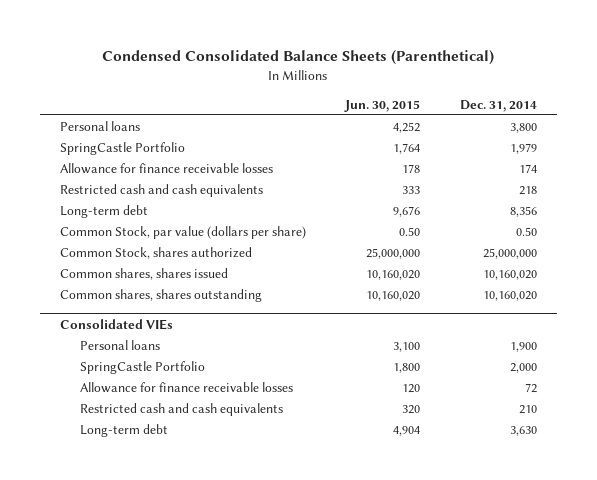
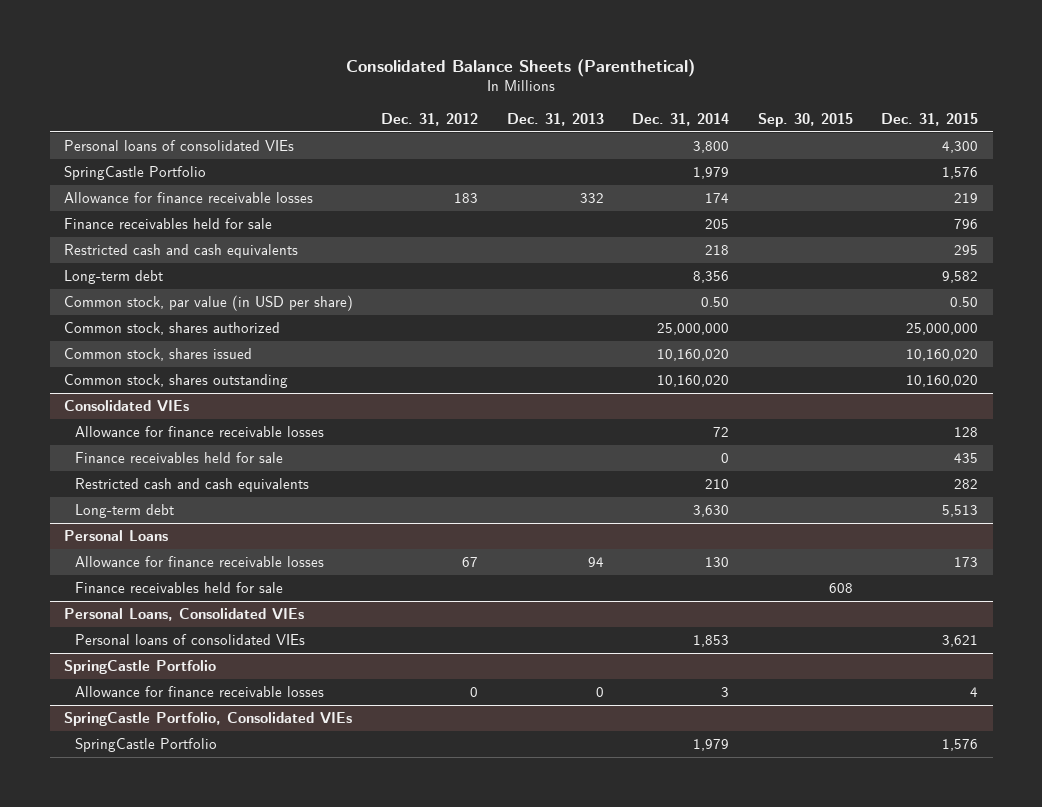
[102,50,495,66] Condensed Consolidated Balance Sheets (Parenthetical) -> [346,58,696,77] Consolidated Balance Sheets (Parenthetical)
[344,99,421,112] Jun. 30, 2015 -> none
none -> [381,112,479,126] Dec. 31, 2012
none -> [506,112,604,126] Dec. 31, 2013
none -> [757,112,853,127] Sep. 30, 2015
none -> [881,112,979,126] Dec. 31, 2015
[59,120,140,131] Personal loans -> [63,140,294,152] Personal loans of consolidated VIEs
none -> [63,218,272,230] Finance receivables held for sale
[59,225,306,239] Common Stock, par value (dollars per share) -> [63,295,353,312] Common stock, par value (in USD per share)
[59,246,252,259] Common Stock, shares authorized -> [63,322,280,336] Common stock, shares authorized
[59,267,228,280] Common shares, shares issued -> [63,348,252,362] Common stock, shares issued
[59,288,262,302] Common shares, shares outstanding -> [63,374,288,389] Common stock, shares outstanding
[79,339,160,350] Personal loans -> none
[79,360,205,374] SpringCastle Portfolio -> none
none -> [75,452,284,464] Finance receivables held for sale
none -> [63,530,168,542] Personal Loans
none -> [75,556,325,568] Allowance for finance receivable losses
none -> [75,582,284,594] Finance receivables held for sale
none -> [63,608,304,622] Personal Loans, Consolidated VIEs
none -> [75,634,306,646] Personal loans of consolidated VIEs
none -> [63,660,216,675] SpringCastle Portfolio
none -> [75,686,325,698] Allowance for finance receivable losses
none -> [63,712,352,727] SpringCastle Portfolio, Consolidated VIEs
none -> [75,738,218,753] SpringCastle Portfolio

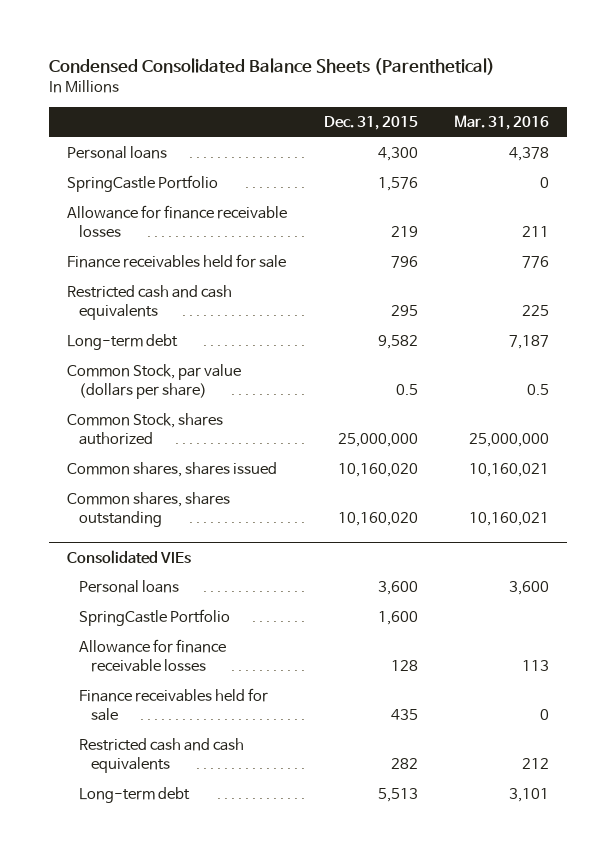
[346,58,696,77] Consolidated Balance Sheets (Parenthetical) -> [49,58,496,76] Condensed Consolidated Balance Sheets (Parenthetical)
[381,112,479,126] Dec. 31, 2012 -> none
[506,112,604,126] Dec. 31, 2013 -> none
[632,112,730,126] Dec. 31, 2014 -> none
[757,112,853,127] Sep. 30, 2015 -> none
none -> [453,115,549,131] Mar. 31, 2016
[63,140,294,152] Personal loans of consolidated VIEs -> [67,146,168,160] Personal loans
[63,295,353,312] Common stock, par value (in USD per share) -> [67,364,242,400] Common Stock, par value (dollars per share)
[950,297,979,308] 0.50 -> [395,384,418,396] 0.5
[63,322,280,336] Common stock, shares authorized -> [67,413,224,446] Common Stock, shares authorized
[63,348,252,362] Common stock, shares issued -> [67,462,278,478] Common shares, shares issued
[63,374,288,389] Common stock, shares outstanding -> [67,492,231,528] Common shares, shares outstanding
none -> [78,580,179,594] Personal loans
none -> [78,609,230,627] SpringCastle Portfolio
[63,530,168,542] Personal Loans -> none
[75,556,325,568] Allowance for finance receivable losses -> none
[75,582,284,594] Finance receivables held for sale -> none
[63,608,304,622] Personal Loans, Consolidated VIEs -> none
[75,634,306,646] Personal loans of consolidated VIEs -> none
[63,660,216,675] SpringCastle Portfolio -> none
[75,686,325,698] Allowance for finance receivable losses -> none
[63,712,352,727] SpringCastle Portfolio, Consolidated VIEs -> none
[75,738,218,753] SpringCastle Portfolio -> none

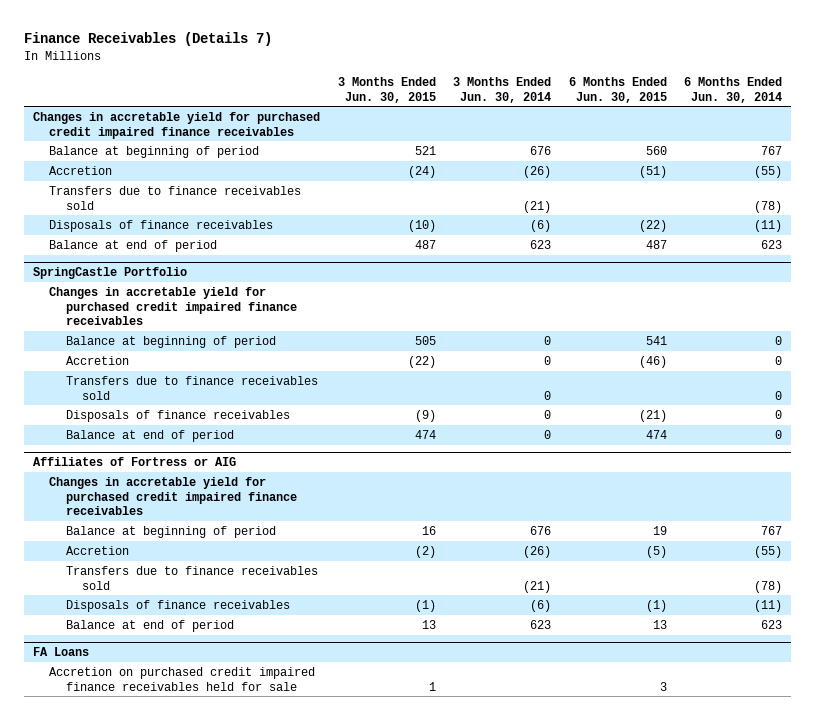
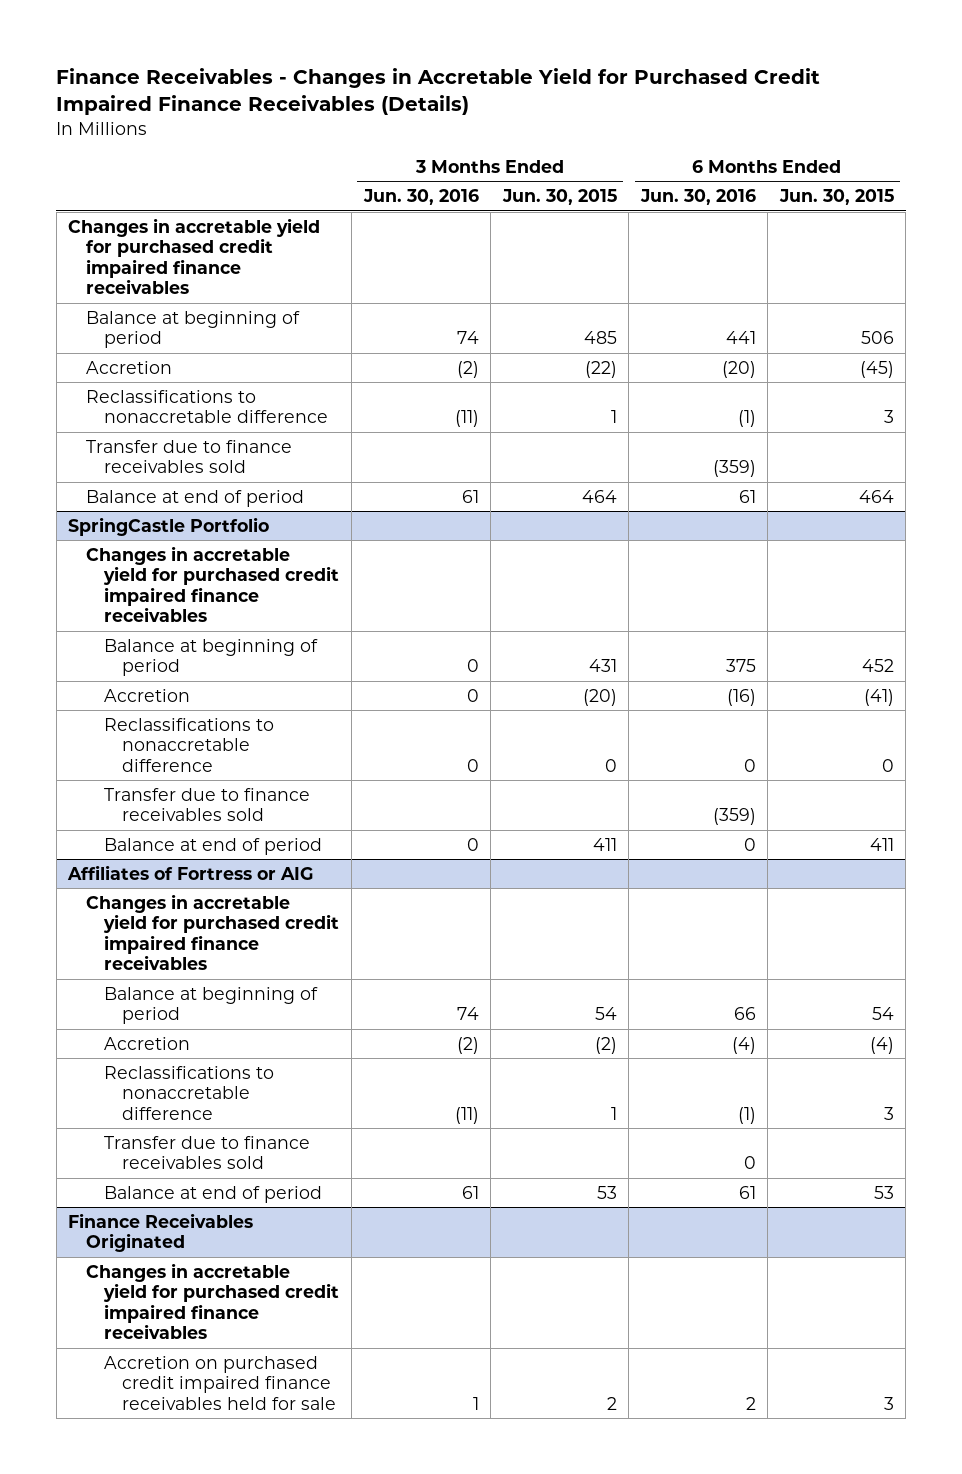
[24,32,273,47] Finance Receivables (Details 7) -> [56,67,821,115] Finance Receivables - Changes in Accretable Yield for Purchased Credit Impaired Finance Receivables (Details)
[453,77,552,103] 3 Months Ended Jun. 30, 2014 -> none
[684,77,783,103] 6 Months Ended Jun. 30, 2014 -> none
none -> [362,189,479,206] Jun. 30, 2016
none -> [639,189,756,206] Jun. 30, 2016
[49,219,274,232] Disposals of finance receivables -> none
[414,145,436,155] 521 -> [583,331,617,345] 485
[645,145,667,155] 560 -> [860,331,894,345] 506
[407,165,436,178] (24) -> [584,360,617,378] (22)
[638,165,667,178] (51) -> [859,360,894,378] (45)
none -> [86,389,329,424] Reclassifications to nonaccretable difference
[49,185,302,210] Transfers due to finance receivables sold -> [86,439,293,474] Transfer due to finance receivables sold
[414,239,436,249] 487 -> [581,489,617,503] 464
[645,239,667,249] 487 -> [858,489,894,503] 464
[65,409,290,422] Disposals of finance receivables -> none
[414,335,436,345] 505 -> [588,659,617,673] 431
[645,335,667,345] 541 -> [861,659,894,673] 452
[407,355,436,368] (22) -> [582,688,617,706] (20)
[638,355,667,368] (46) -> [863,688,894,706] (41)
none -> [104,717,275,772] Reclassifications to nonaccretable difference
[65,375,318,400] Transfers due to finance receivables sold -> [104,787,311,822] Transfer due to finance receivables sold
[414,429,436,439] 474 -> [592,837,617,851] 411
[645,429,667,439] 474 -> [869,837,894,851] 411
[65,599,290,612] Disposals of finance receivables -> none
[421,525,436,535] 16 -> [594,1007,617,1021] 54
[652,525,667,535] 19 -> [871,1007,894,1021] 54
[645,545,667,558] (5) -> [869,1036,894,1054] (4)
none -> [104,1065,275,1120] Reclassifications to nonaccretable difference
[65,565,318,590] Transfers due to finance receivables sold -> [104,1135,311,1170] Transfer due to finance receivables sold
[421,619,436,629] 13 -> [596,1185,617,1199] 53
[652,619,667,629] 13 -> [873,1185,894,1199] 53
[33,647,90,657] FA Loans -> [68,1212,254,1253] Finance Receivables Originated
none -> [86,1262,340,1340] Changes in accretable yield for purchased credit impaired finance receivables
[428,681,436,691] 1 -> [606,1396,617,1410] 2

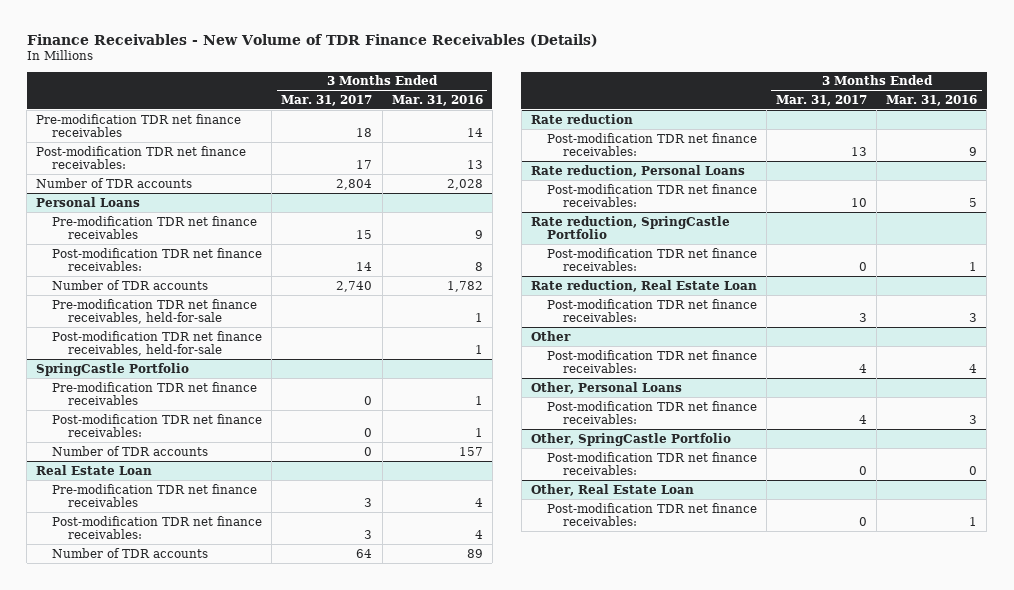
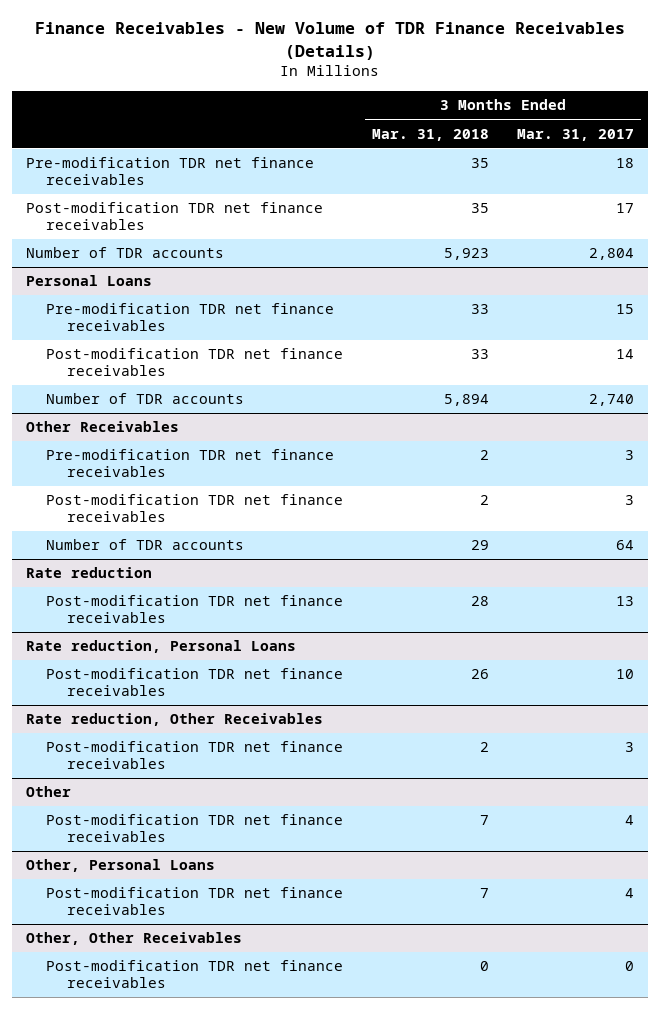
[391,94,483,106] Mar. 31, 2016 -> none
none -> [371,128,489,141] Mar. 31, 2018
[36,145,247,170] Post-modification TDR net finance receivables: -> [25,202,323,231] Post-modification TDR net finance receivables
[52,247,263,272] Post-modification TDR net finance receivables: -> [46,348,344,377] Post-modification TDR net finance receivables
[52,298,258,325] Pre-modification TDR net finance receivables, held-for-sale -> none
[52,330,263,357] Post-modification TDR net finance receivables, held-for-sale -> none
[36,362,190,376] SpringCastle Portfolio -> none
[52,381,258,406] Pre-modification TDR net finance receivables -> none
[52,413,263,438] Post-modification TDR net finance receivables: -> none
[52,445,209,456] Number of TDR accounts -> none
[36,464,153,475] Real Estate Loan -> none
none -> [25,421,179,433] Other Receivables
[52,515,263,540] Post-modification TDR net finance receivables: -> [46,494,344,523] Post-modification TDR net finance receivables
[546,132,757,157] Post-modification TDR net finance receivables: -> [46,595,344,624] Post-modification TDR net finance receivables
[530,215,730,240] Rate reduction, SpringCastle Portfolio -> none
[530,279,757,292] Rate reduction, Real Estate Loan -> none
[546,298,757,323] Post-modification TDR net finance receivables: -> none
[546,183,757,208] Post-modification TDR net finance receivables: -> [46,668,344,697] Post-modification TDR net finance receivables
none -> [25,713,323,727] Rate reduction, Other Receivables
[546,247,757,272] Post-modification TDR net finance receivables: -> [46,741,344,770] Post-modification TDR net finance receivables
[859,262,868,272] 0 -> [624,742,634,753] 3
[546,349,757,374] Post-modification TDR net finance receivables: -> [46,814,344,843] Post-modification TDR net finance receivables
[530,432,731,446] Other, SpringCastle Portfolio -> none
[530,483,694,496] Other, Real Estate Loan -> none
[546,502,757,527] Post-modification TDR net finance receivables: -> none
[546,400,757,425] Post-modification TDR net finance receivables: -> [46,887,344,916] Post-modification TDR net finance receivables
none -> [25,932,242,946] Other, Other Receivables
[546,451,757,476] Post-modification TDR net finance receivables: -> [46,960,344,989] Post-modification TDR net finance receivables

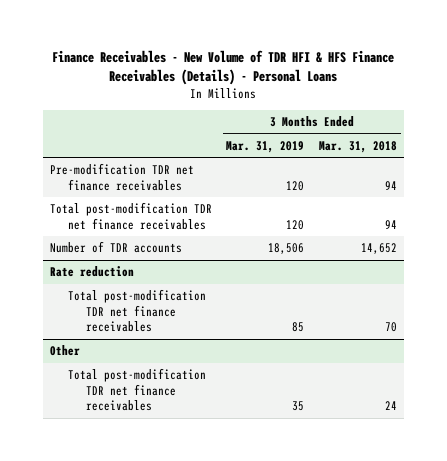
[34,22,625,60] Finance Receivables - New Volume of TDR Finance Receivables (Details) -> [52,49,395,85] Finance Receivables - New Volume of TDR HFI & HFS Finance Receivables (Details) - Personal Loans
[516,128,634,141] Mar. 31, 2017 -> none
none -> [226,140,305,153] Mar. 31, 2019
[25,275,152,287] Personal Loans -> none
[46,303,335,332] Pre-modification TDR net finance receivables -> none
[46,348,344,377] Post-modification TDR net finance receivables -> none
[46,393,245,405] Number of TDR accounts -> none
[25,421,179,433] Other Receivables -> none
[46,449,335,478] Pre-modification TDR net finance receivables -> none
[46,494,344,523] Post-modification TDR net finance receivables -> none
[46,539,245,551] Number of TDR accounts -> none
[470,158,489,169] 35 -> [385,180,398,190] 94
[25,202,323,231] Post-modification TDR net finance receivables -> [49,202,212,230] Total post-modification TDR net finance receivables
[470,203,489,214] 35 -> [385,219,398,229] 94
[443,248,489,261] 5,923 -> [361,243,398,255] 14,652
[25,640,296,654] Rate reduction, Personal Loans -> none
[46,668,344,697] Post-modification TDR net finance receivables -> none
[25,713,323,727] Rate reduction, Other Receivables -> none
[46,741,344,770] Post-modification TDR net finance receivables -> none
[46,595,344,624] Post-modification TDR net finance receivables -> [68,289,207,333] Total post-modification TDR net finance receivables
[470,596,489,607] 28 -> [385,322,398,333] 70
[25,859,215,873] Other, Personal Loans -> none
[46,887,344,916] Post-modification TDR net finance receivables -> none
[25,932,242,946] Other, Other Receivables -> none
[46,960,344,989] Post-modification TDR net finance receivables -> none
[46,814,344,843] Post-modification TDR net finance receivables -> [68,368,207,412] Total post-modification TDR net finance receivables
[479,815,489,826] 7 -> [385,401,398,411] 24

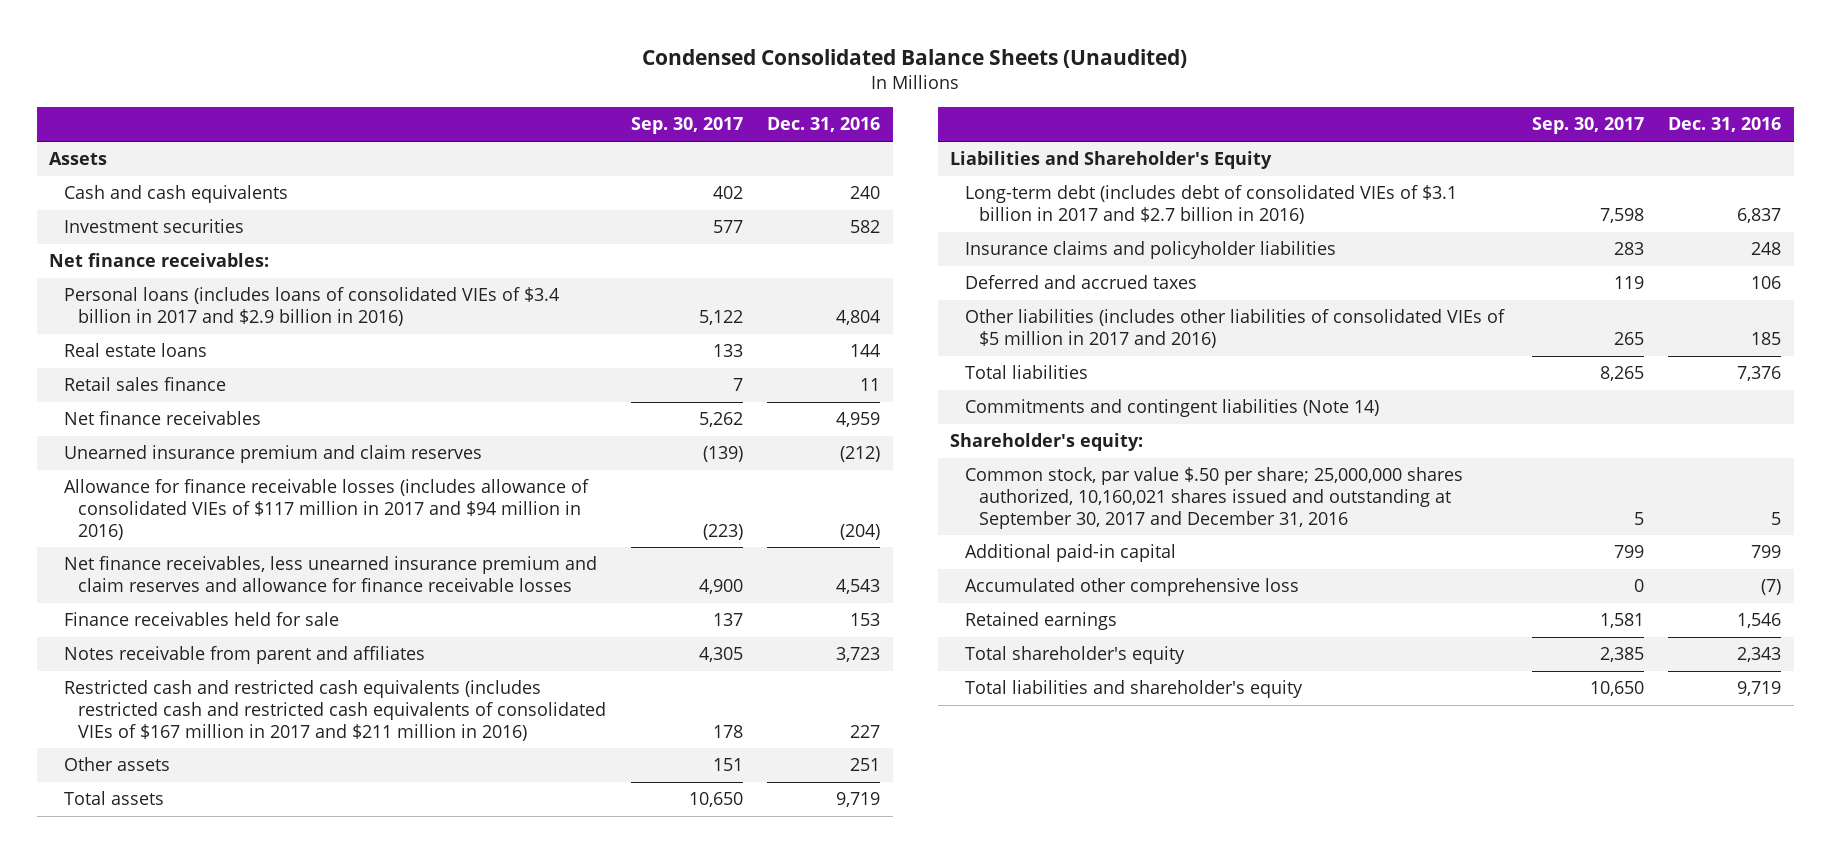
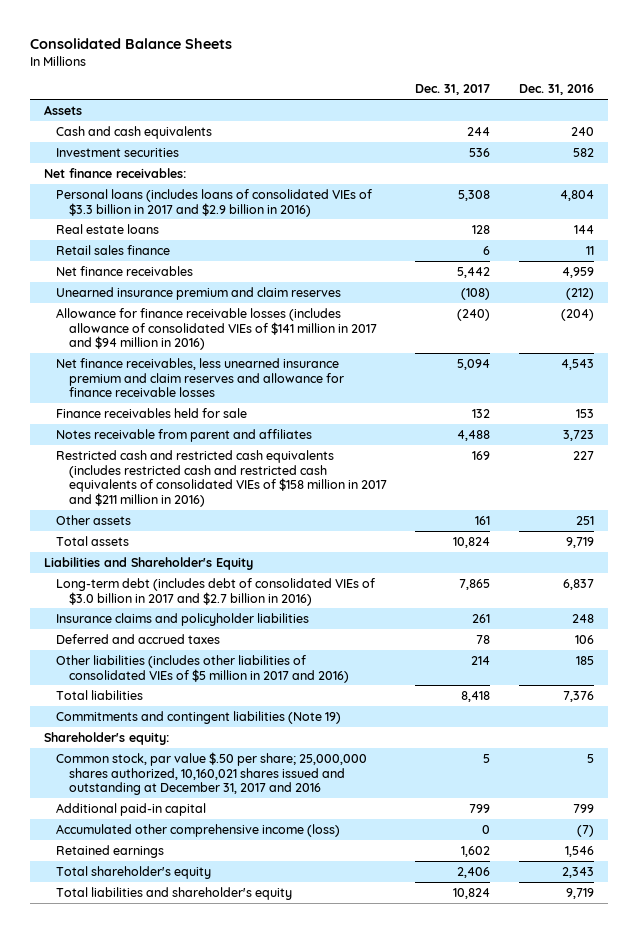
[642,48,1188,68] Condensed Consolidated Balance Sheets (Unaudited) -> [29,37,232,49] Consolidated Balance Sheets
[630,117,743,135] Sep. 30, 2017 -> none
none -> [415,84,491,96] Dec. 31, 2017
[63,287,559,327] Personal loans (includes loans of consolidated VIEs of $3.4 billion in 2017 and $2.9 billion in 2016) -> [56,188,373,217] Personal loans (includes loans of consolidated VIEs of $3.3 billion in 2017 and $2.9 billion in 2016)
[63,479,589,540] Allowance for finance receivable losses (includes allowance of consolidated VIEs of $117 million in 2017 and $94 million in 2016) -> [56,307,377,351] Allowance for finance receivable losses (includes allowance of consolidated VIEs of $141 million in 2017 and $94 million in 2016)
[63,680,607,741] Restricted cash and restricted cash equivalents (includes restricted cash and restricted cash equivalents of consolidated VIEs of $167 million in 2017 and $211 million in 2016) -> [56,449,387,507] Restricted cash and restricted cash equivalents (includes restricted cash and restricted cash equivalents of consolidated VIEs of $158 million in 2017 and $211 million in 2016)
[964,185,1457,225] Long-term debt (includes debt of consolidated VIEs of $3.1 billion in 2017 and $2.7 billion in 2016) -> [56,577,376,606] Long-term debt (includes debt of consolidated VIEs of $3.0 billion in 2017 and $2.7 billion in 2016)
[964,399,1379,418] Commitments and contingent liabilities (Note 14) -> [56,710,342,724] Commitments and contingent liabilities (Note 19)
[964,467,1463,529] Common stock, par value $.50 per share; 25,000,000 shares authorized, 10,160,021 shares issued and outstanding at September 30, 2017 and December 31, 2016 -> [56,751,368,796] Common stock, par value $.50 per share; 25,000,000 shares authorized, 10,160,021 shares issued and outstanding at December 31, 2017 and 2016
[964,578,1299,597] Accumulated other comprehensive loss -> [56,823,341,837] Accumulated other comprehensive income (loss)

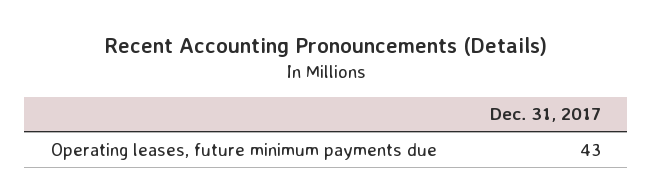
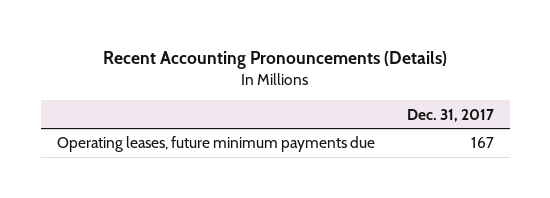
[579,142,601,156] 43 -> [470,137,494,149] 167

